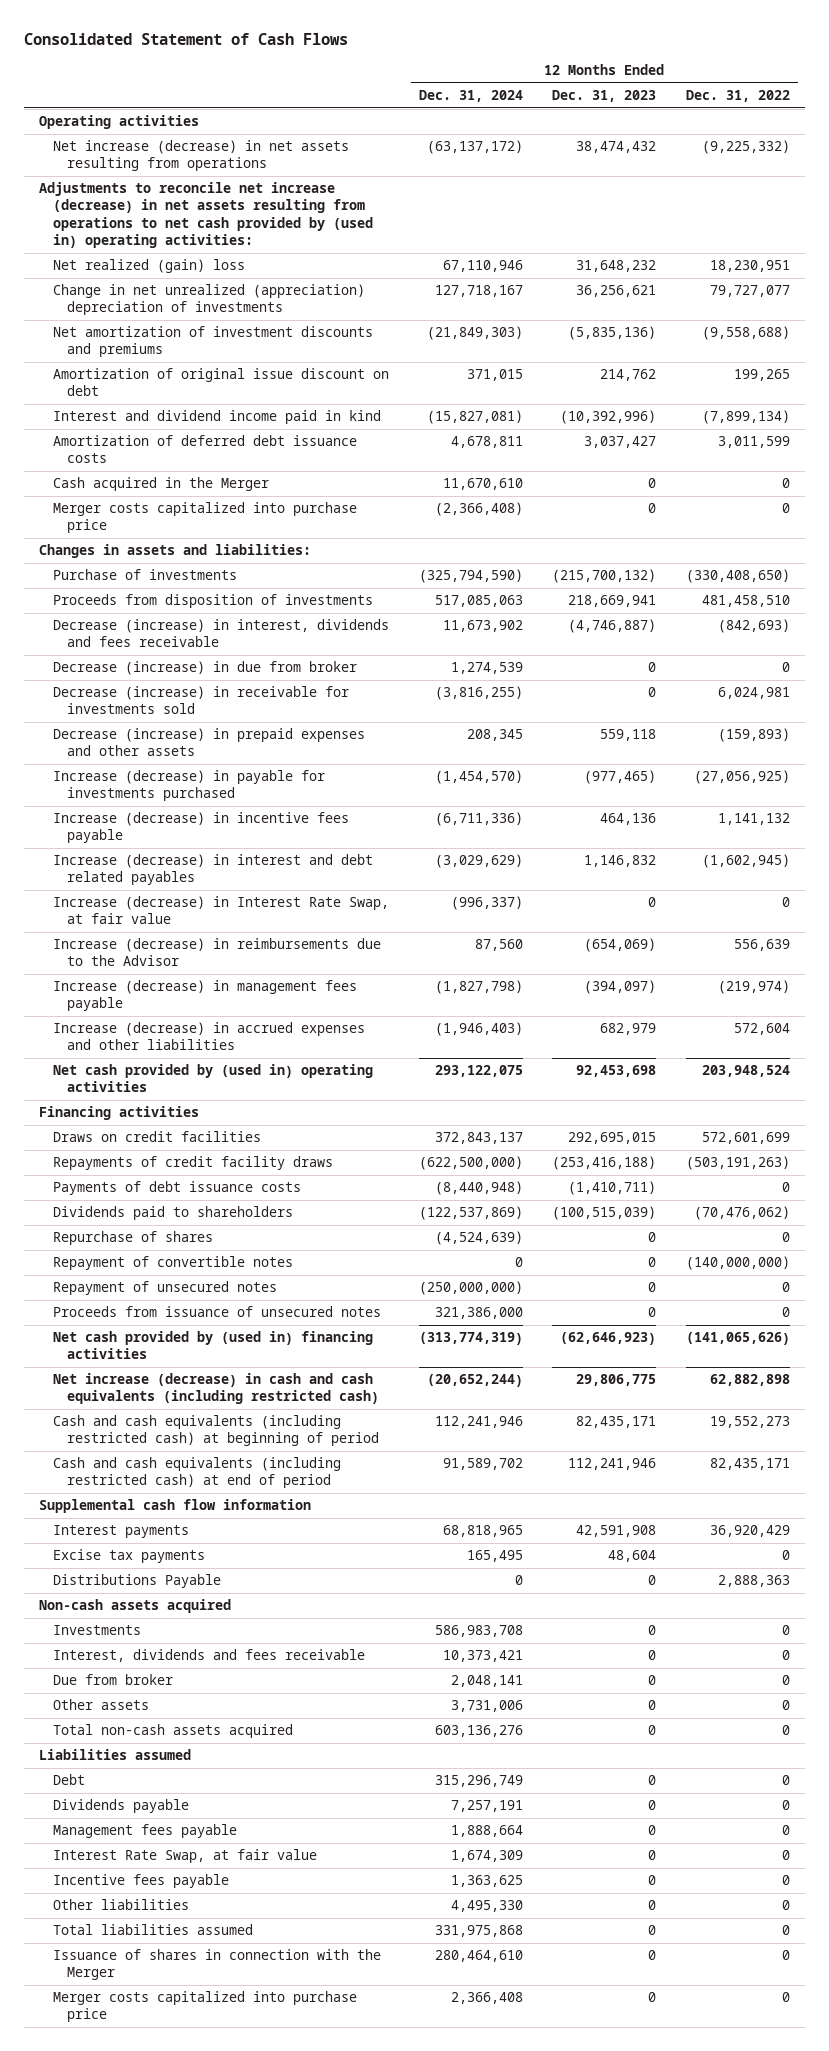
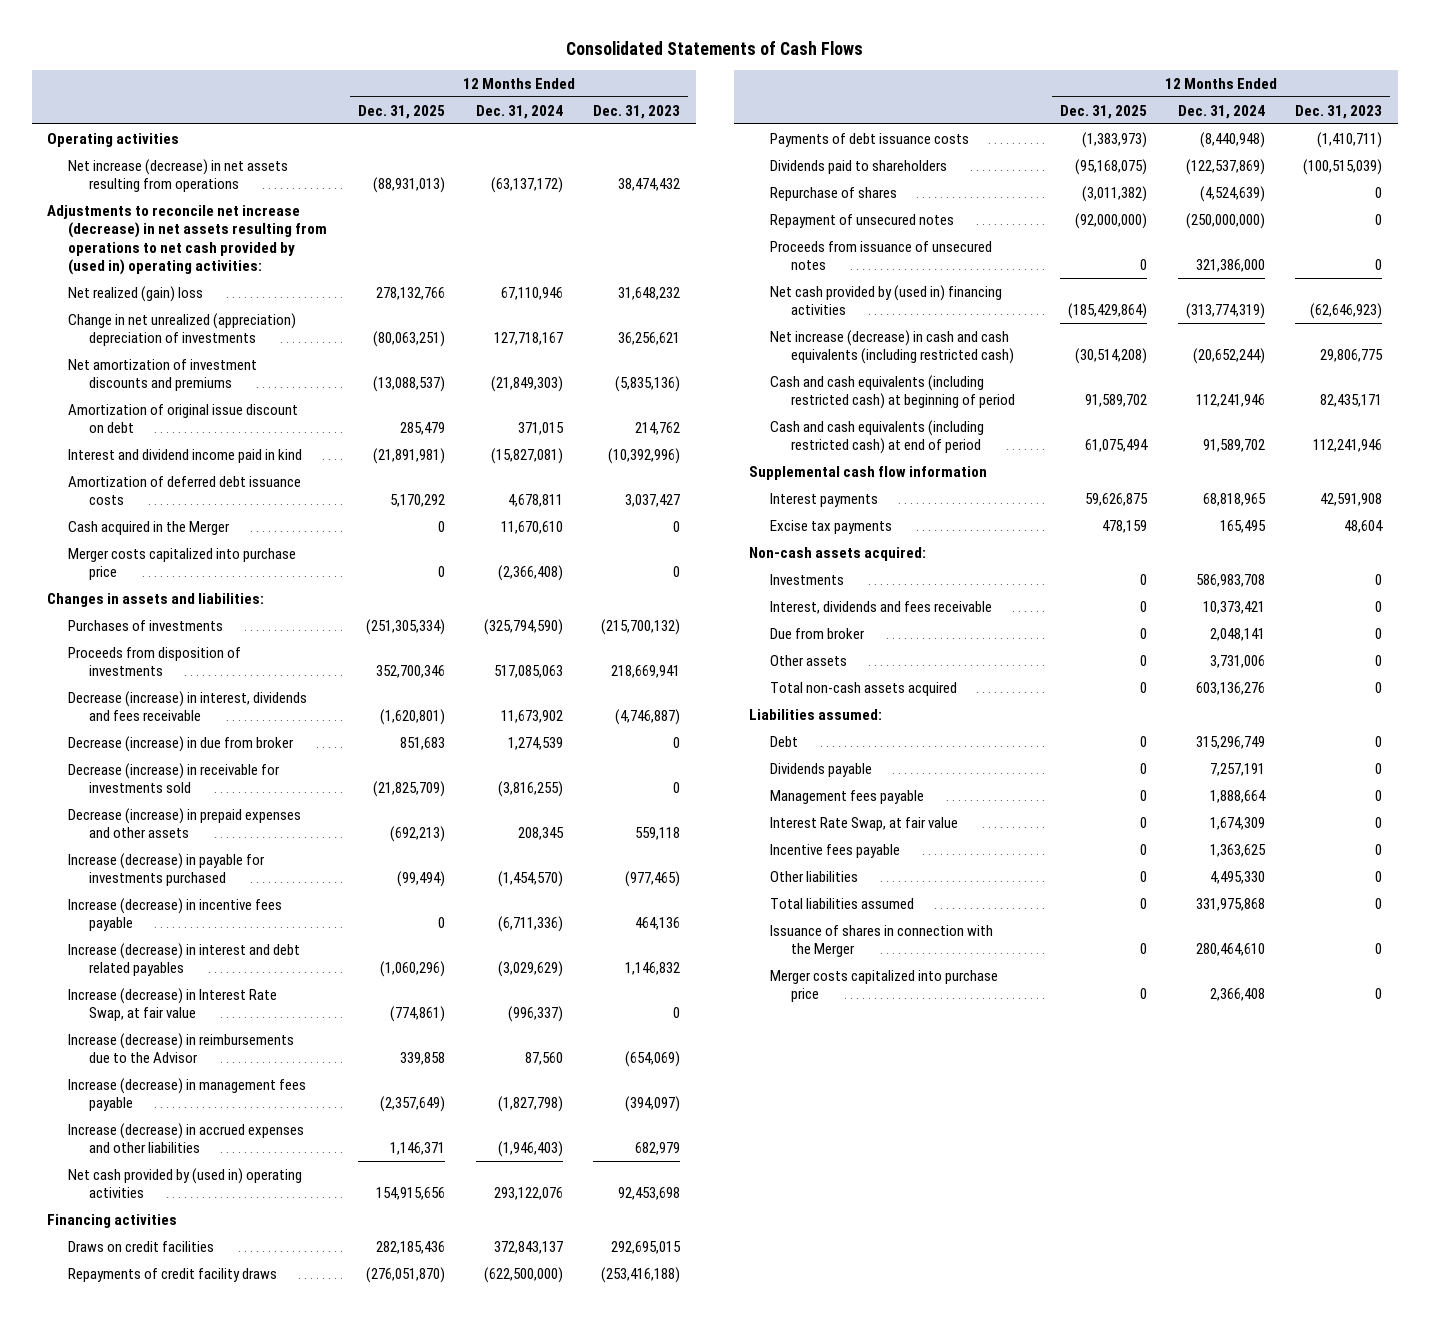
[24,32,349,45] Consolidated Statement of Cash Flows -> [565,41,863,56] Consolidated Statements of Cash Flows
[686,90,791,103] Dec. 31, 2022 -> none
none -> [357,104,445,119] Dec. 31, 2025
[52,569,237,581] Purchase of investments -> [68,619,224,631] Purchases of investments
[434,1065,523,1078] 293,122,075 -> [493,1187,563,1201] 293,122,076
[52,1256,293,1271] Repayment of convertible notes -> none
[52,1574,221,1589] Distributions Payable -> none
[39,1599,232,1614] Non-cash assets acquired -> [749,546,927,561] Non-cash assets acquired:
[39,1749,192,1761] Liabilities assumed -> [749,708,883,720] Liabilities assumed:

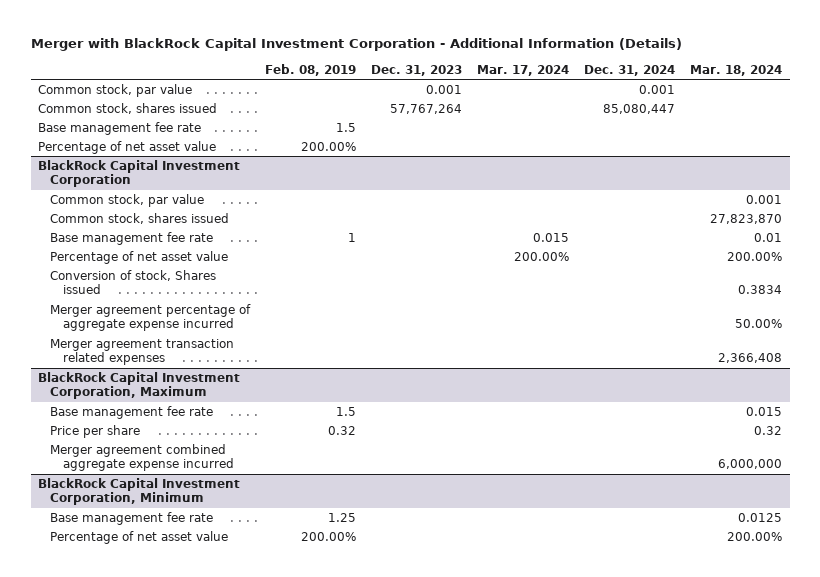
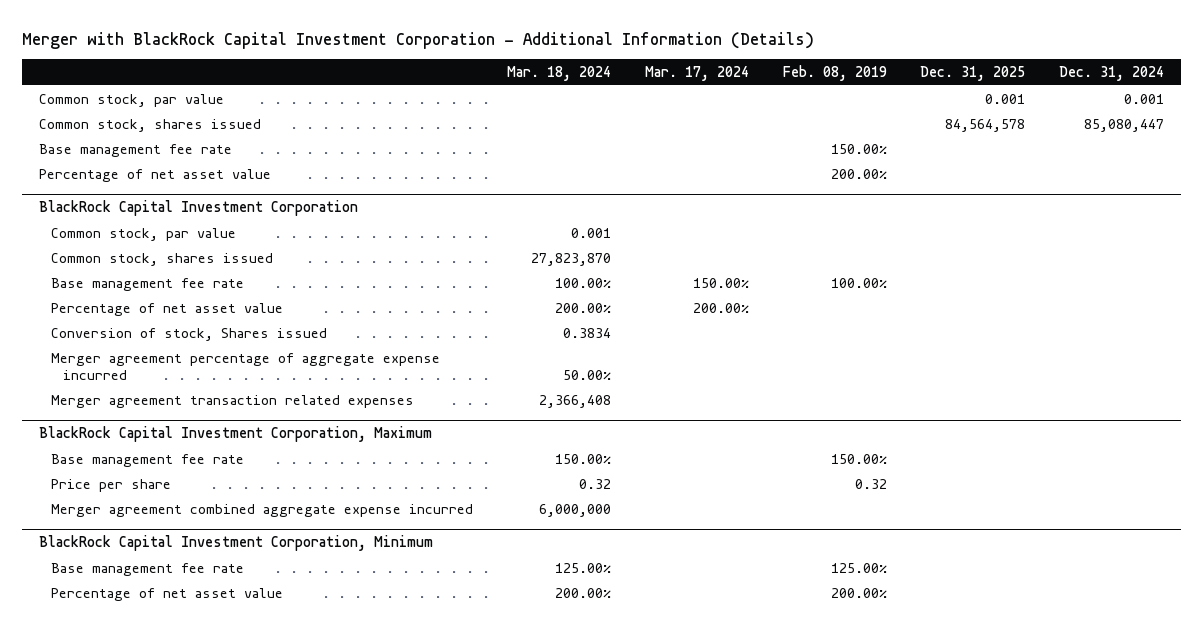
[371,64,463,76] Dec. 31, 2023 -> none
none -> [920,65,1026,81] Dec. 31, 2025
[336,122,357,132] 1.5 -> [830,143,887,154] 150.00%
[348,232,357,242] 1 -> [830,277,887,288] 100.00%
[533,232,570,242] 0.015 -> [692,277,749,288] 150.00%
[754,232,783,242] 0.01 -> [555,277,612,288] 100.00%
[336,406,357,416] 1.5 -> [830,453,887,464] 150.00%
[746,406,783,416] 0.015 -> [555,453,612,464] 150.00%
[328,512,357,522] 1.25 -> [830,562,887,573] 125.00%
[738,512,783,522] 0.0125 -> [555,562,612,573] 125.00%

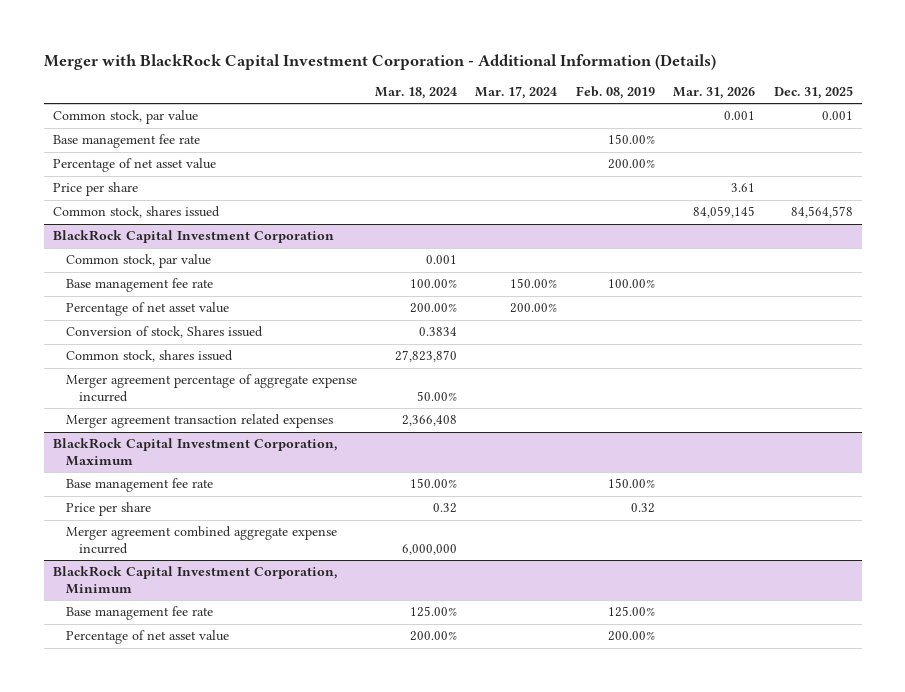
[1059,65,1165,81] Dec. 31, 2024 -> none
none -> [673,87,756,100] Mar. 31, 2026
none -> [52,182,138,197] Price per share
[39,118,262,132] Common stock, shares issued -> [52,206,220,219] Common stock, shares issued
[51,252,274,266] Common stock, shares issued -> [65,350,233,363] Common stock, shares issued

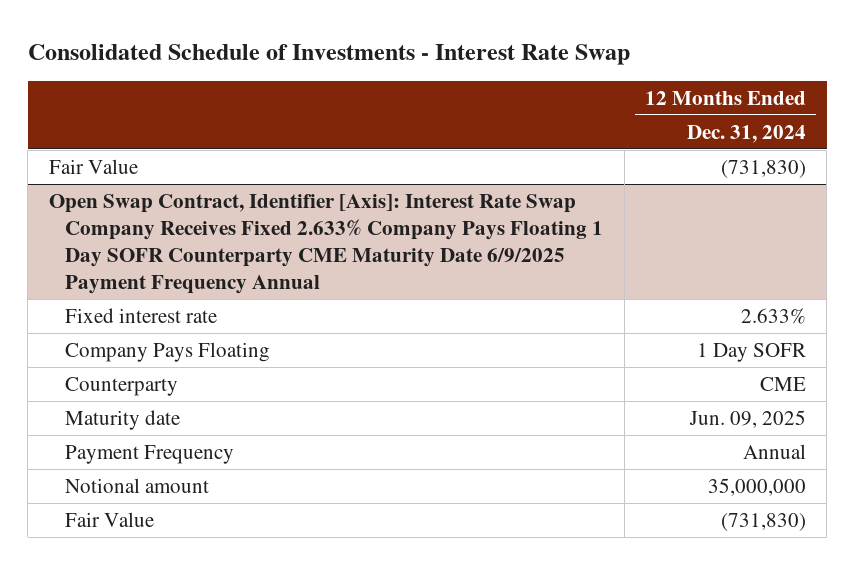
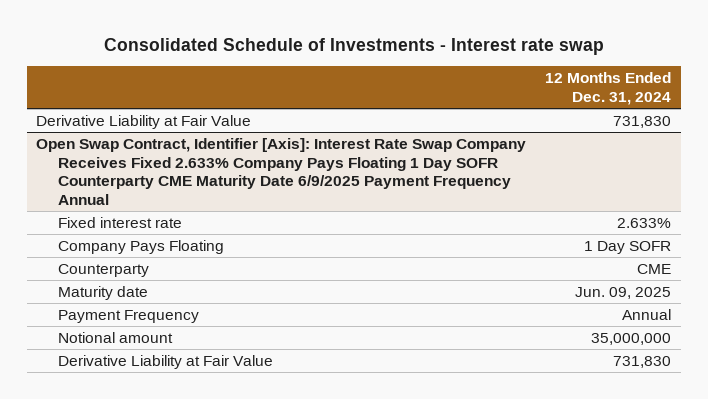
[27,44,630,66] Consolidated Schedule of Investments - Interest Rate Swap -> [103,37,604,55] Consolidated Schedule of Investments - Interest rate swap
[48,158,138,174] Fair Value -> [36,115,252,130] Derivative Liability at Fair Value
[721,159,807,178] (731,830) -> [613,116,672,129] 731,830
[65,511,155,527] Fair Value -> [57,355,273,370] Derivative Liability at Fair Value
[721,512,807,531] (731,830) -> [613,356,672,369] 731,830

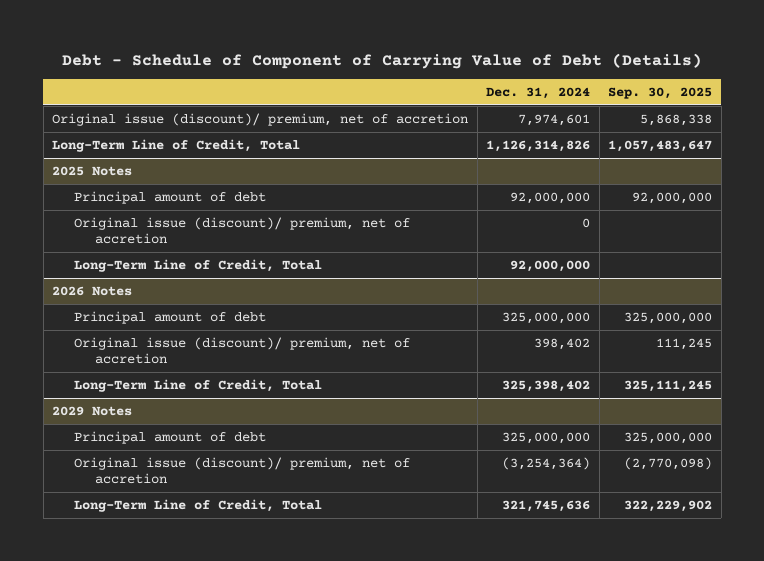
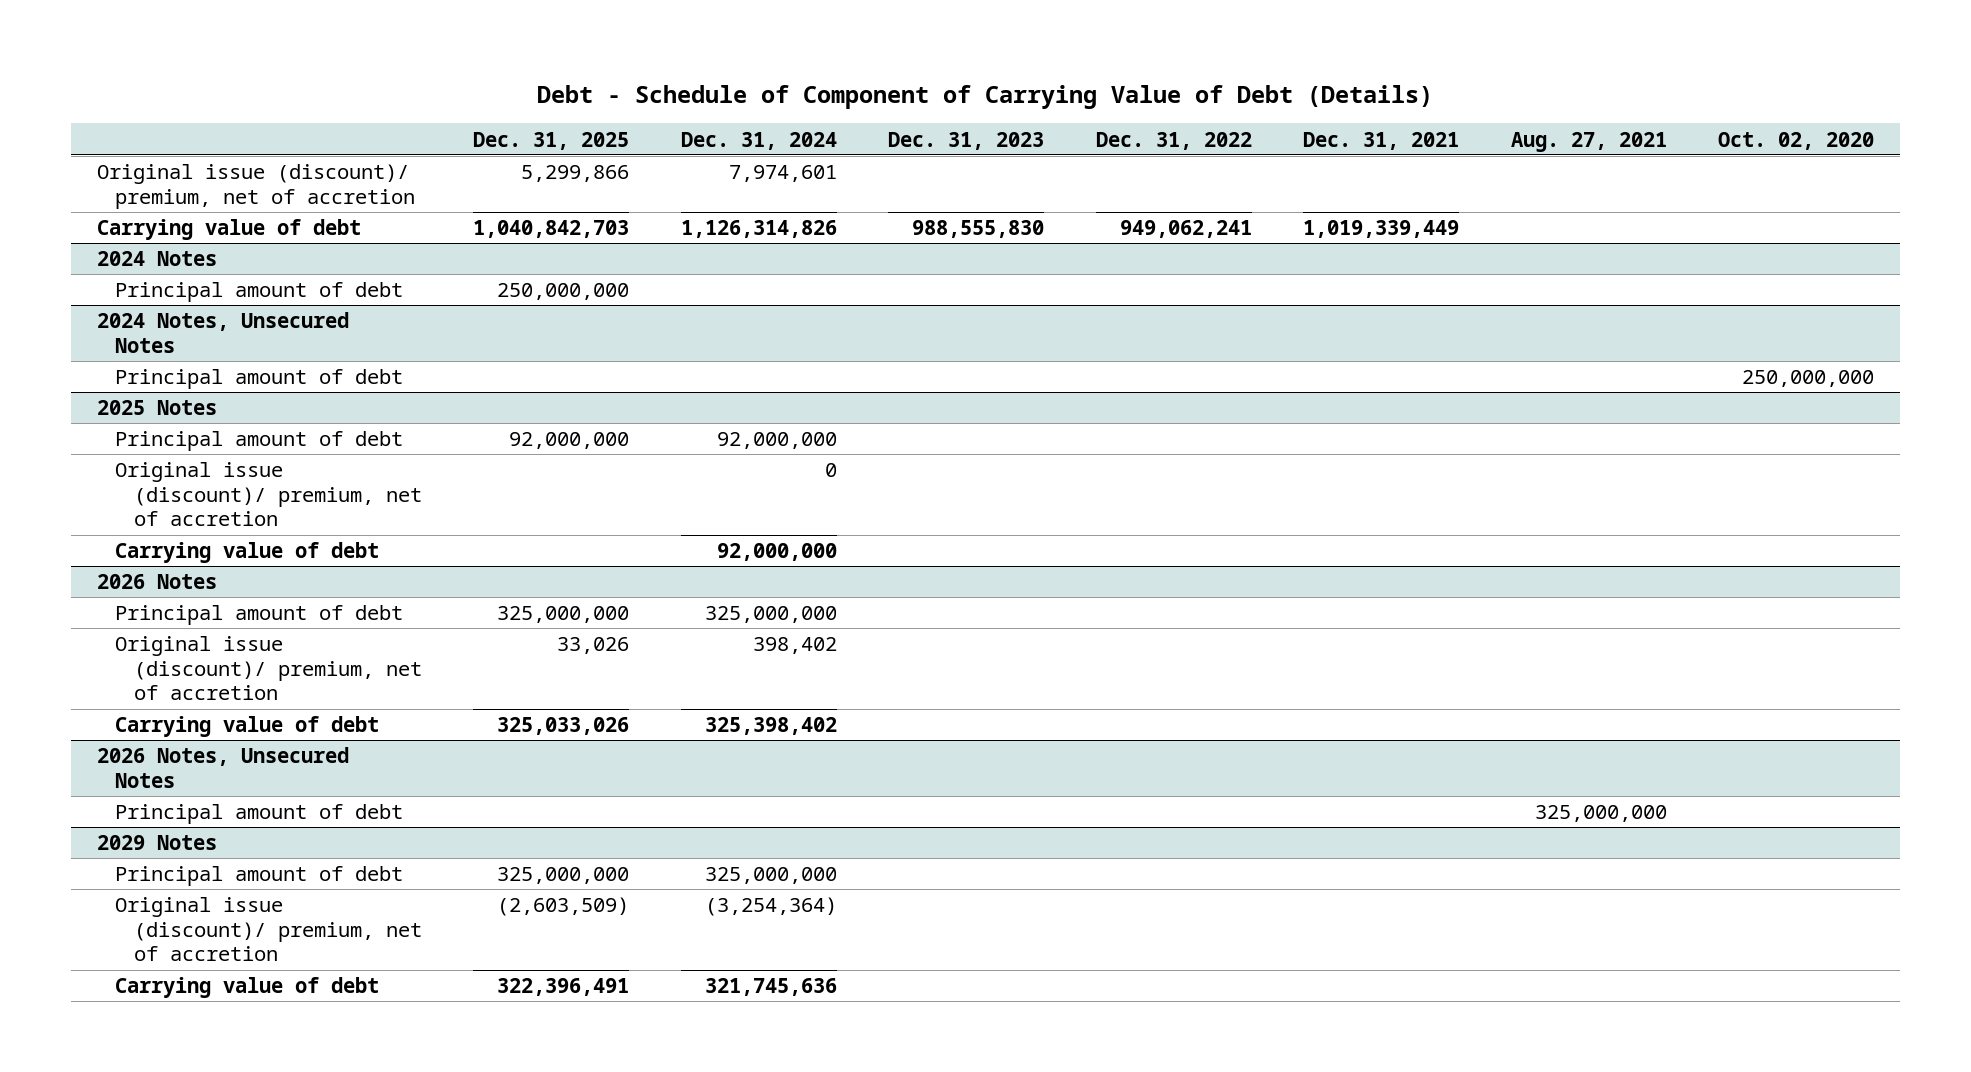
[608,87,713,100] Sep. 30, 2025 -> none
none -> [473,131,630,150] Dec. 31, 2025
none -> [888,131,1045,150] Dec. 31, 2023
none -> [1095,131,1252,150] Dec. 31, 2022
none -> [1303,131,1460,150] Dec. 31, 2021
none -> [1510,131,1667,152] Aug. 27, 2021
none -> [1718,131,1875,150] Oct. 02, 2020
[52,138,301,152] Long-Term Line of Credit, Total -> [96,219,361,241] Carrying value of debt
none -> [96,251,217,267] 2024 Notes
none -> [115,282,404,303] Principal amount of debt
none -> [96,312,349,353] 2024 Notes, Unsecured Notes
none -> [115,369,404,390] Principal amount of debt
[73,258,322,272] Long-Term Line of Credit, Total -> [115,542,380,564] Carrying value of debt
[73,378,322,392] Long-Term Line of Credit, Total -> [115,716,380,738] Carrying value of debt
none -> [96,747,349,788] 2026 Notes, Unsecured Notes
none -> [115,804,404,825] Principal amount of debt
[73,498,322,512] Long-Term Line of Credit, Total -> [115,977,380,999] Carrying value of debt

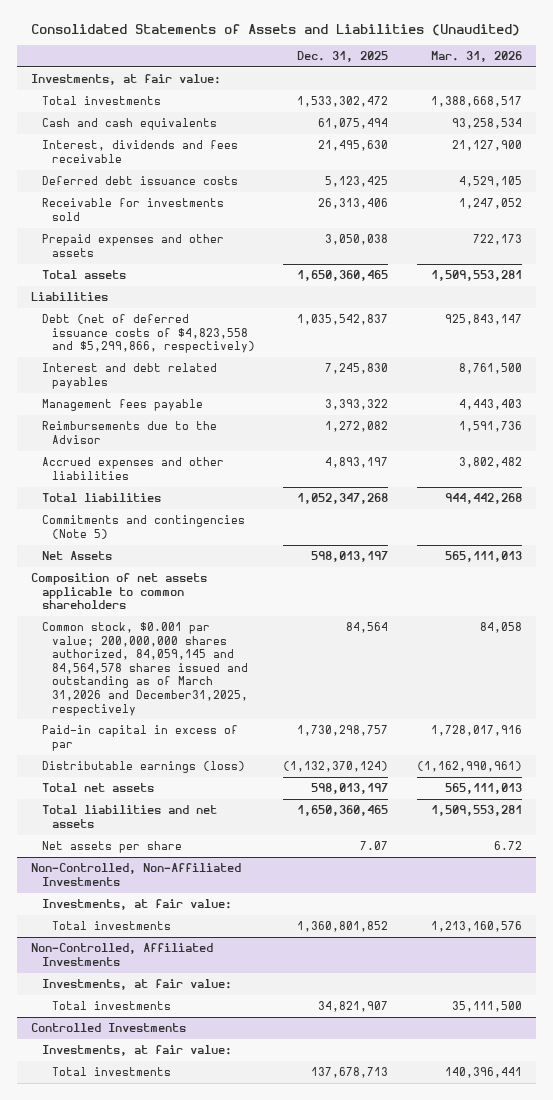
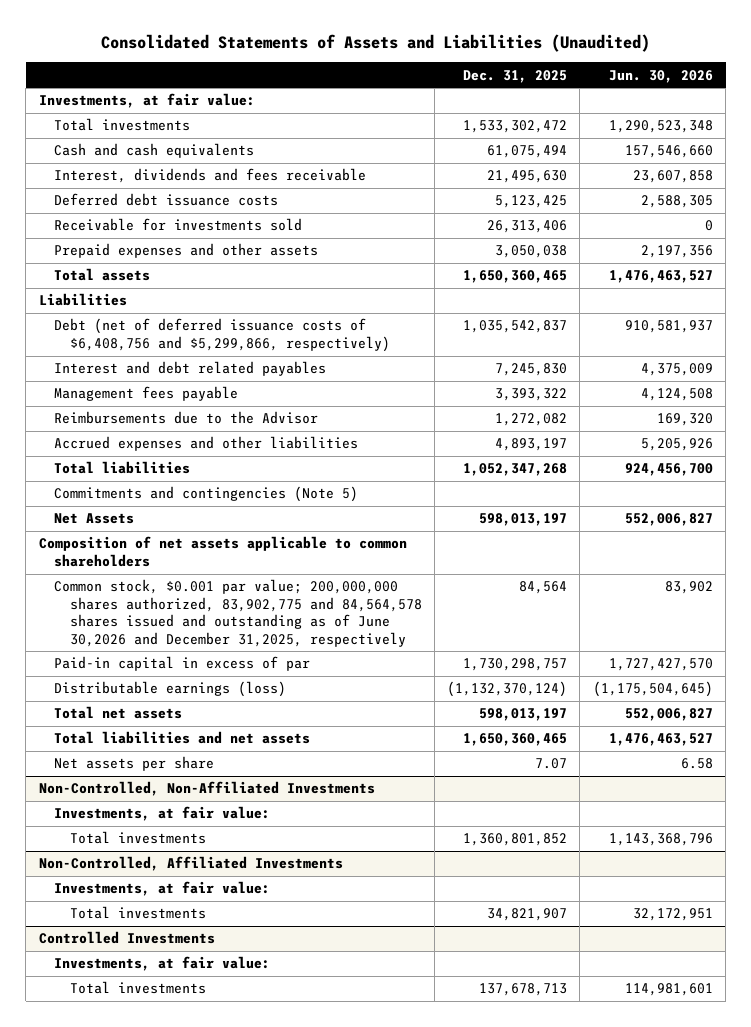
[430,51,522,63] Mar. 31, 2026 -> none
none -> [608,69,713,83] Jun. 30, 2026
[41,314,256,354] Debt (net of deferred issuance costs of $4,823,558 and $5,299,866, respectively) -> [54,318,390,352] Debt (net of deferred issuance costs of $6,408,756 and $5,299,866, respectively)
[41,622,249,716] Common stock, $0.001 par value; 200,000,000 shares authorized, 84,059,145 and 84,564,578 shares issued and outstanding as of March 31,2026 and December31,2025, respectively -> [54,579,422,647] Common stock, $0.001 par value; 200,000,000 shares authorized, 83,902,775 and 84,564,578 shares issued and outstanding as of June 30,2026 and December 31,2025, respectively

